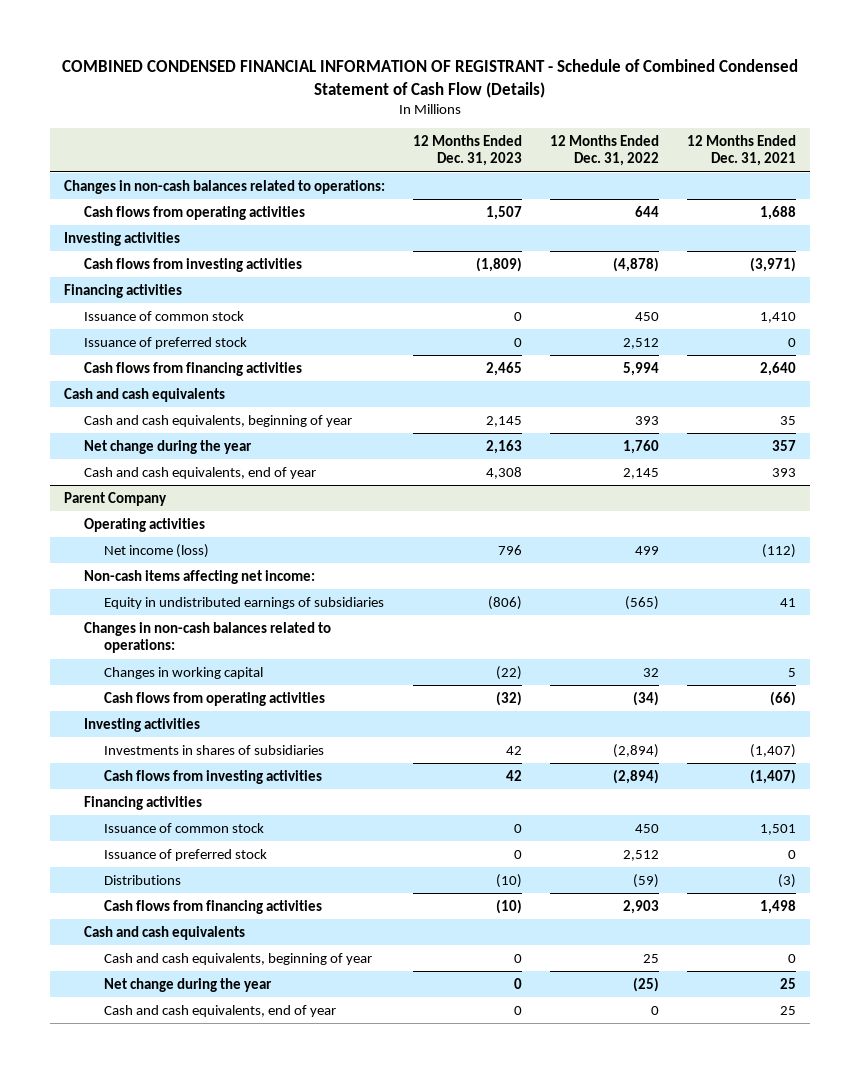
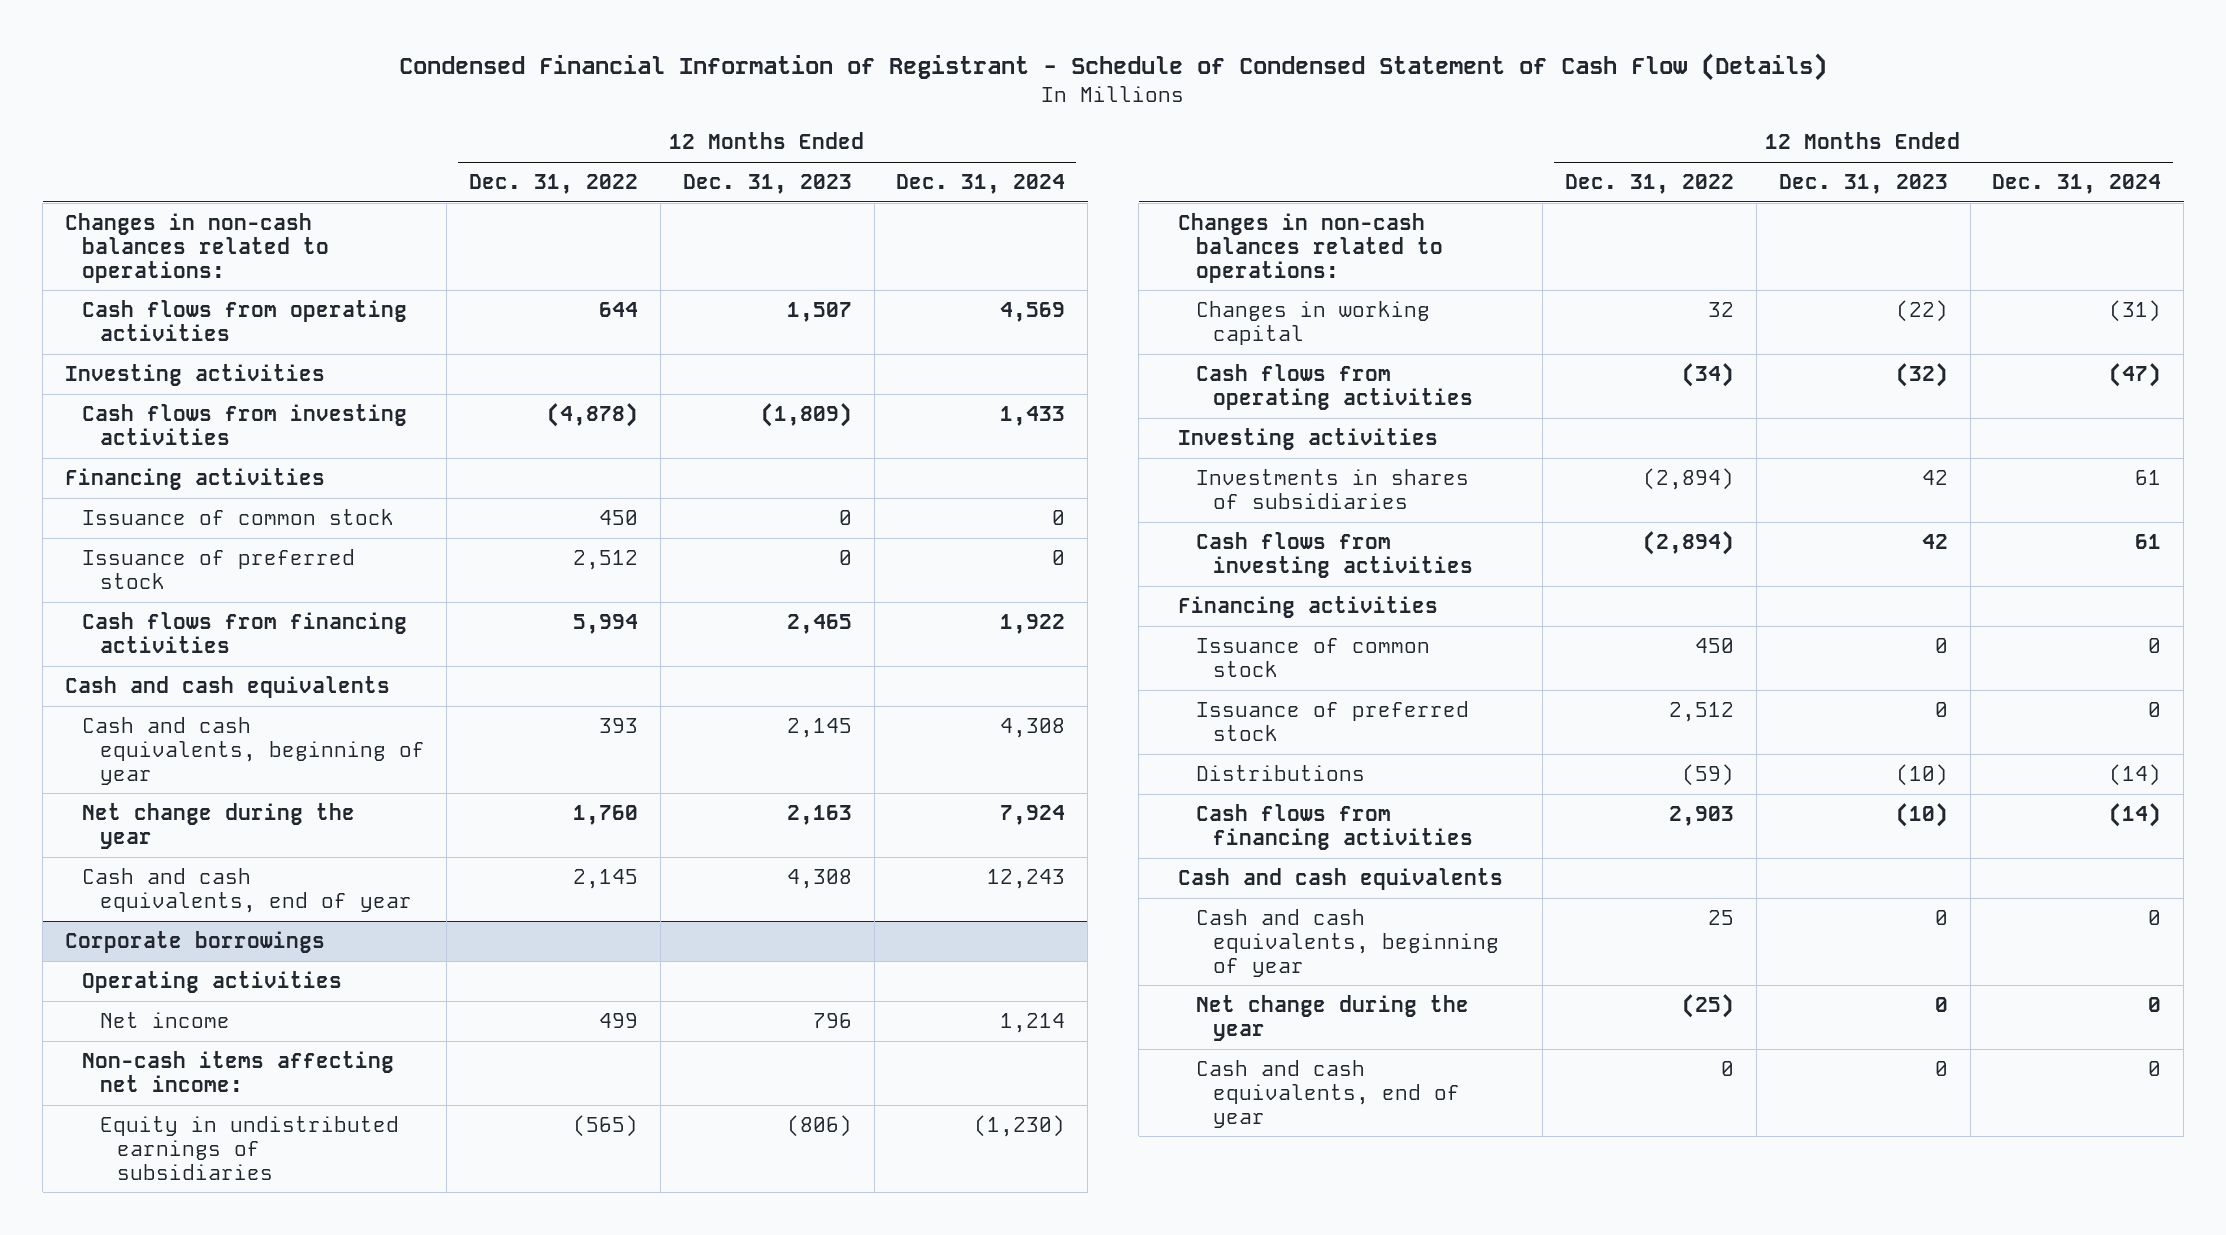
[61,59,798,98] COMBINED CONDENSED FINANCIAL INFORMATION OF REGISTRANT - Schedule of Combined Condensed Statement of Cash Flow (Details) -> [399,53,1828,82] Condensed Financial Information of Registrant - Schedule of Condensed Statement of Cash Flow (Details)
[686,135,796,167] 12 Months Ended Dec. 31, 2021 -> none
none -> [896,174,1066,195] Dec. 31, 2024
[63,491,167,506] Parent Company -> [64,931,325,954] Corporate borrowings
[103,543,209,558] Net income (loss) -> [99,1012,230,1029] Net income

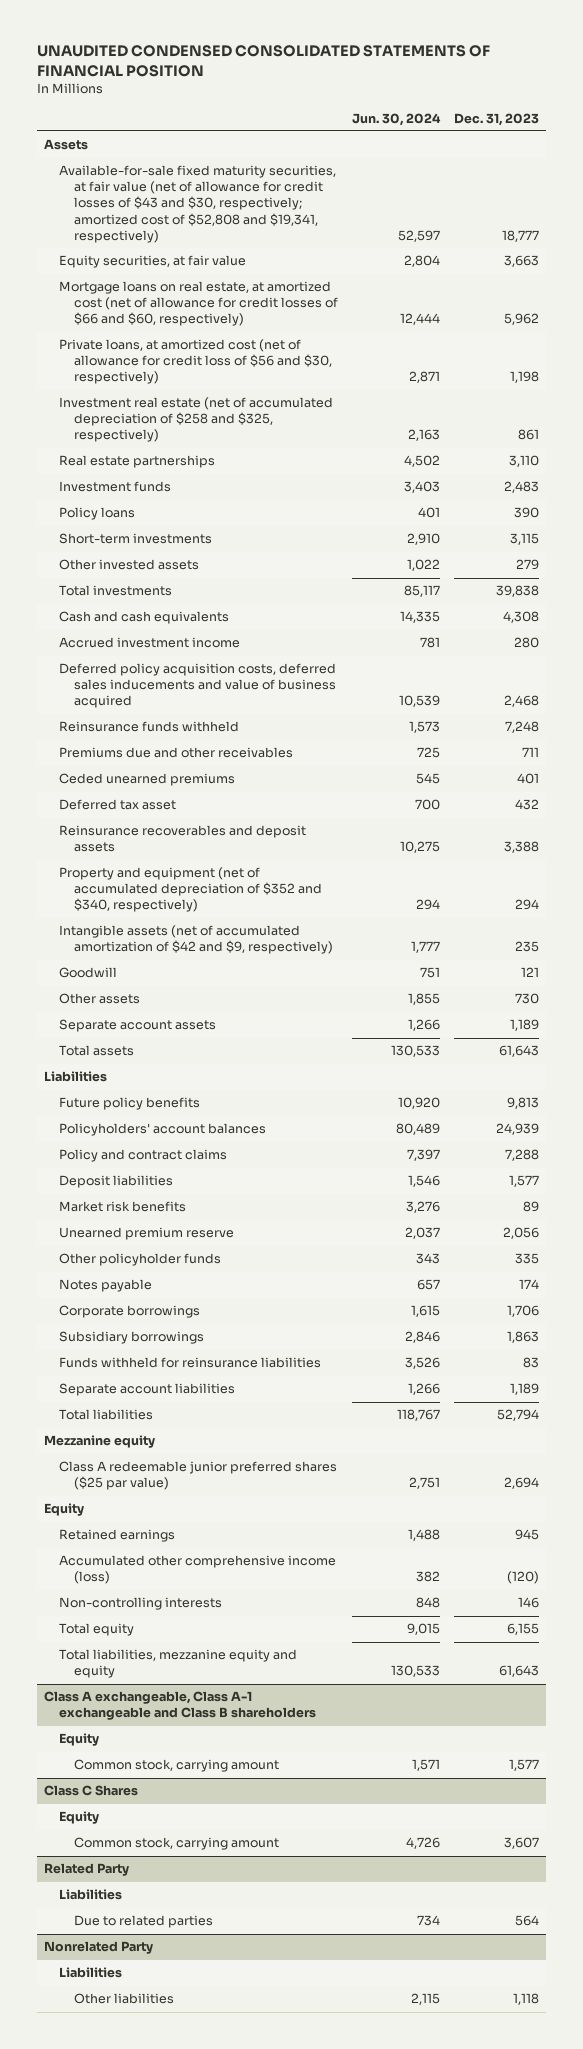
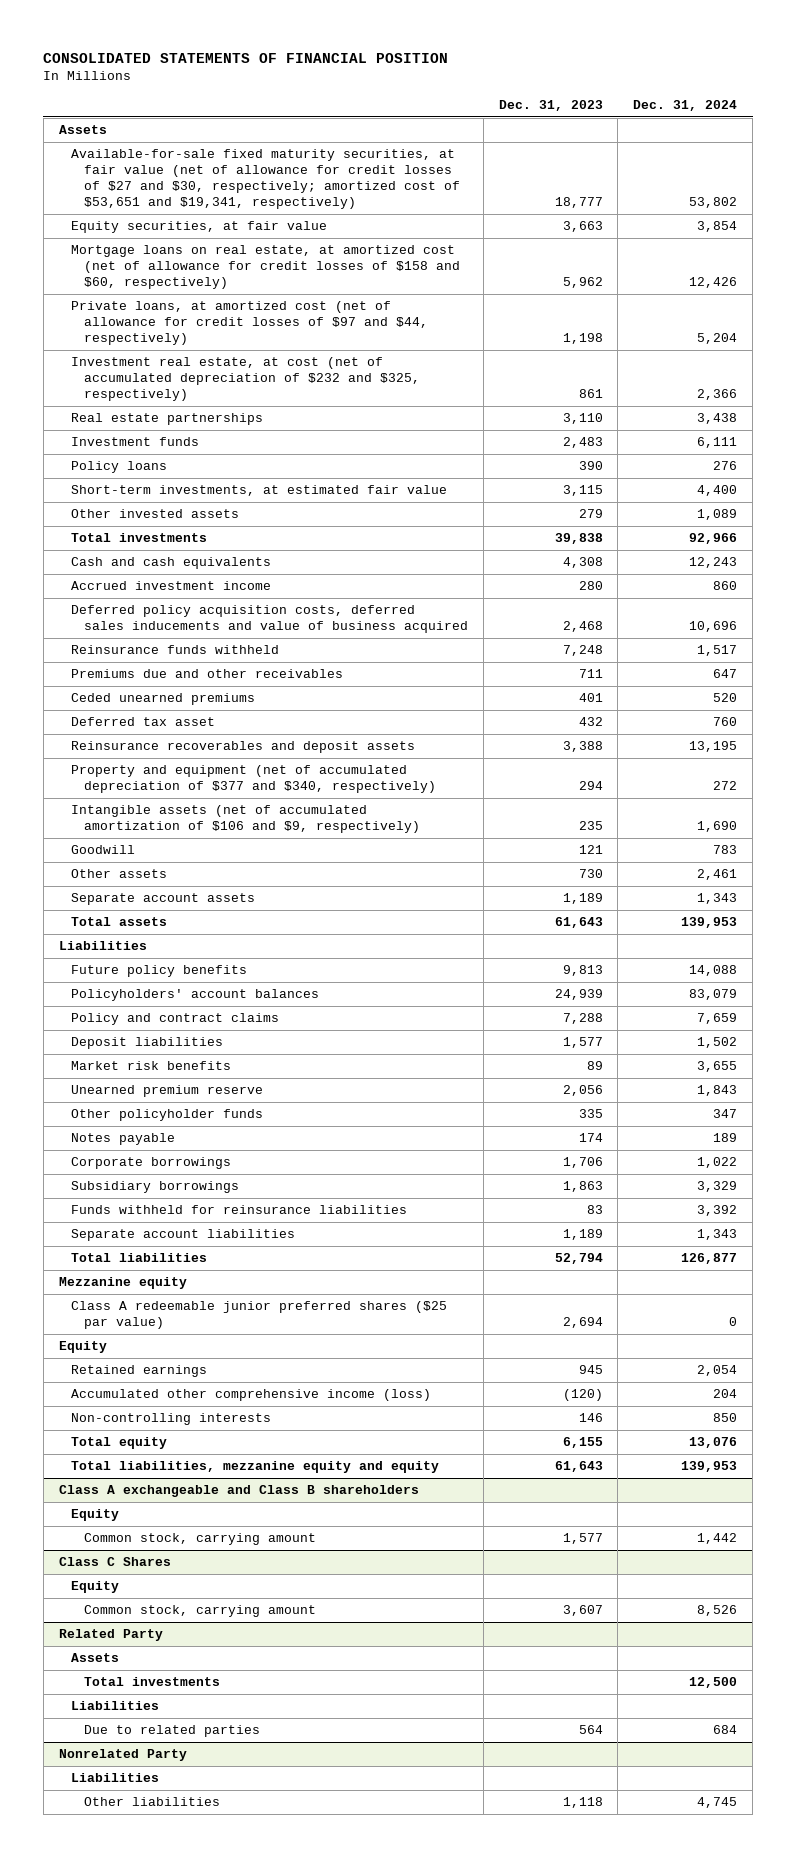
[36,45,490,77] UNAUDITED CONDENSED CONSOLIDATED STATEMENTS OF FINANCIAL POSITION -> [43,52,449,63] CONSOLIDATED STATEMENTS OF FINANCIAL POSITION
[352,112,442,126] Jun. 30, 2024 -> none
none -> [633,100,738,112] Dec. 31, 2024
[59,165,337,243] Available-for-sale fixed maturity securities, at fair value (net of allowance for credit losses of $43 and $30, respectively; amortized cost of $52,808 and $19,341, respectively) -> [71,149,460,210] Available-for-sale fixed maturity securities, at fair value (net of allowance for credit losses of $27 and $30, respectively; amortized cost of $53,651 and $19,341, respectively)
[59,281,339,327] Mortgage loans on real estate, at amortized cost (net of allowance for credit losses of $66 and $60, respectively) -> [71,245,460,290] Mortgage loans on real estate, at amortized cost (net of allowance for credit losses of $158 and $60, respectively)
[59,339,333,385] Private loans, at amortized cost (net of allowance for credit loss of $56 and $30, respectively) -> [71,301,428,346] Private loans, at amortized cost (net of allowance for credit losses of $97 and $44, respectively)
[59,397,334,443] Investment real estate (net of accumulated depreciation of $258 and $325, respectively) -> [71,357,420,402] Investment real estate, at cost (net of accumulated depreciation of $232 and $325, respectively)
[59,533,213,545] Short-term investments -> [71,485,448,497] Short-term investments, at estimated fair value
[59,867,323,913] Property and equipment (net of accumulated depreciation of $352 and $340, respectively) -> [71,765,436,794] Property and equipment (net of accumulated depreciation of $377 and $340, respectively)
[59,925,334,955] Intangible assets (net of accumulated amortization of $42 and $9, respectively) -> [71,805,420,834] Intangible assets (net of accumulated amortization of $106 and $9, respectively)
[44,1691,317,1721] Class A exchangeable, Class A-1 exchangeable and Class B shareholders -> [58,1485,419,1498] Class A exchangeable and Class B shareholders
none -> [71,1653,120,1663] Assets
none -> [83,1677,220,1687] Total investments

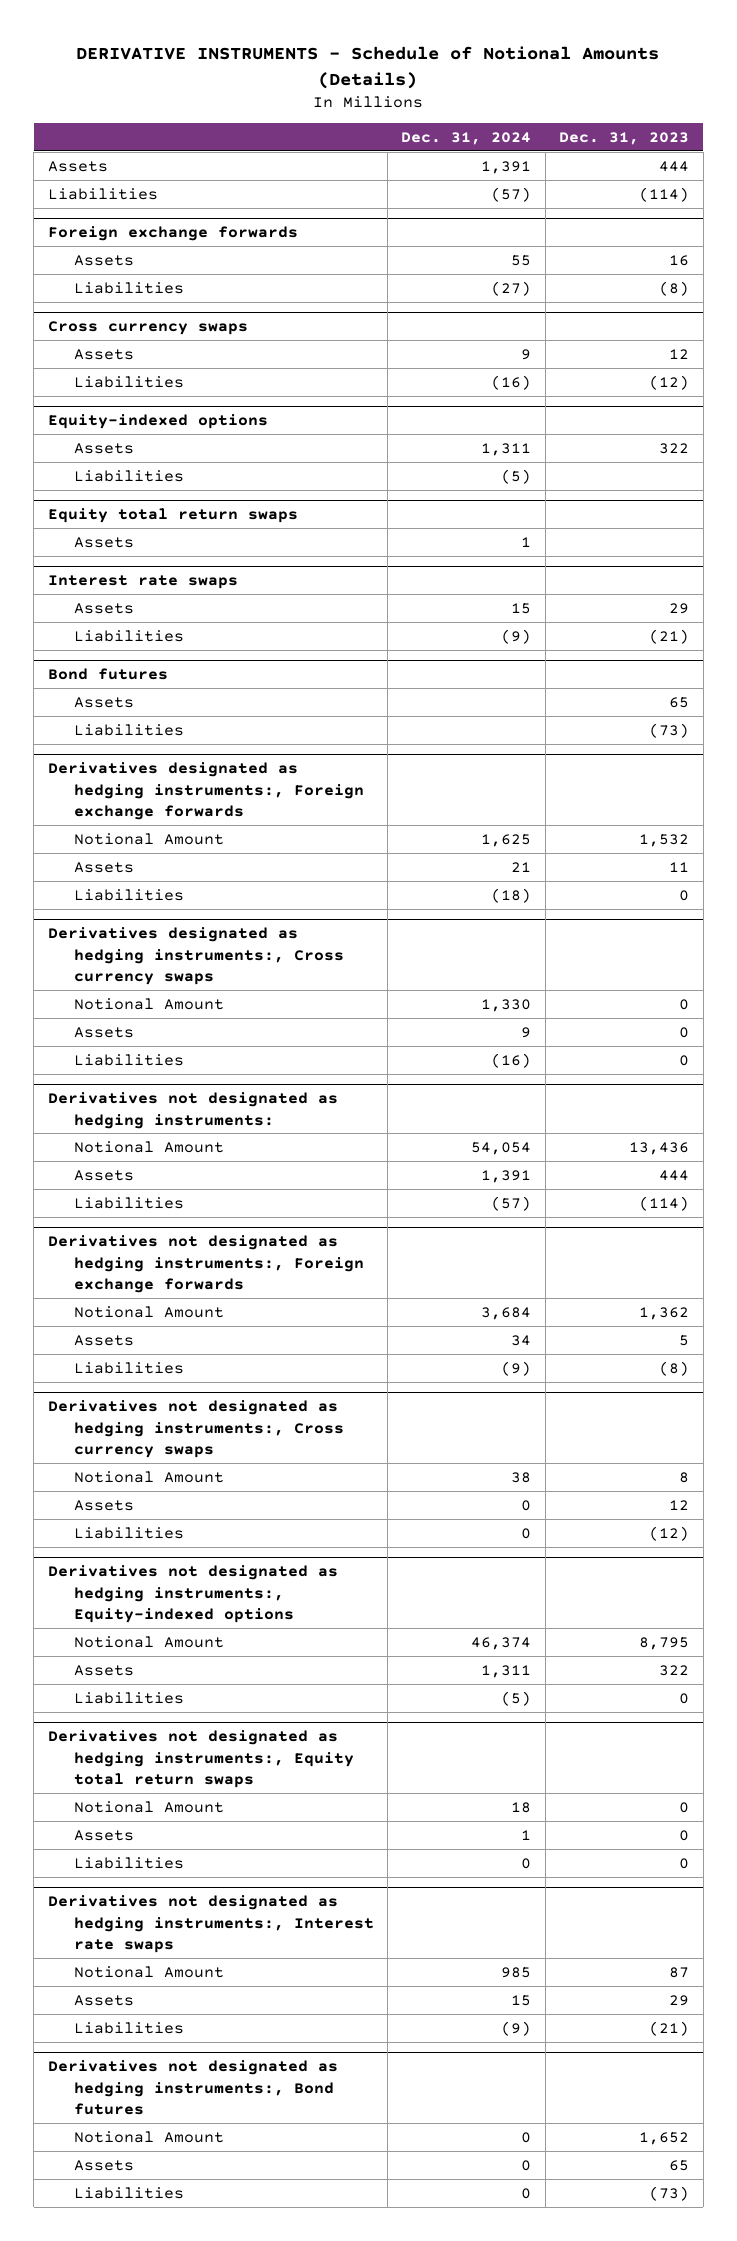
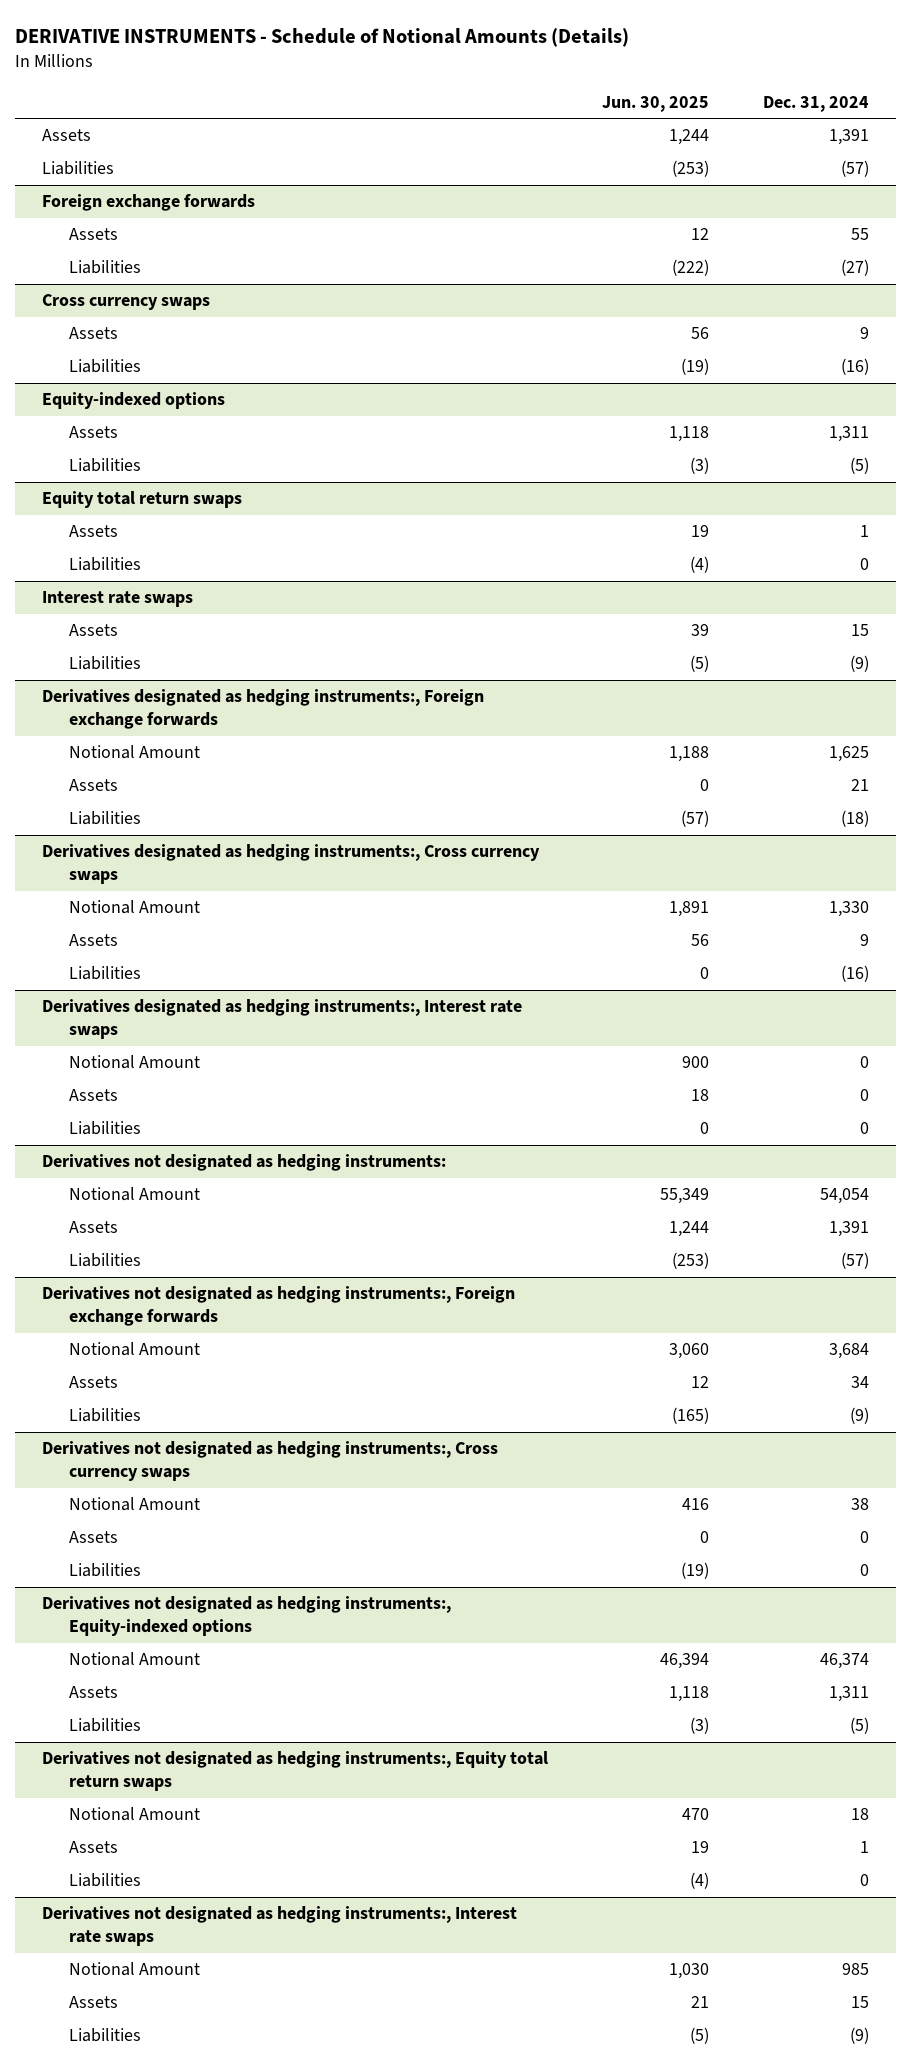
[559,131,690,145] Dec. 31, 2023 -> none
none -> [602,95,710,112] Jun. 30, 2025
none -> [68,557,141,572] Liabilities
[47,668,168,681] Bond futures -> none
[73,696,134,708] Assets -> none
[73,723,184,736] Liabilities -> none
none -> [42,999,523,1040] Derivatives designated as hedging instruments:, Interest rate swaps
none -> [68,1055,200,1070] Notional Amount
none -> [68,1089,118,1102] Assets
none -> [68,1121,141,1136] Liabilities
[47,2060,338,2115] Derivatives not designated as hedging instruments:, Bond futures -> none
[73,2130,224,2143] Notional Amount -> none
[73,2159,134,2171] Assets -> none
[73,2186,184,2199] Liabilities -> none

